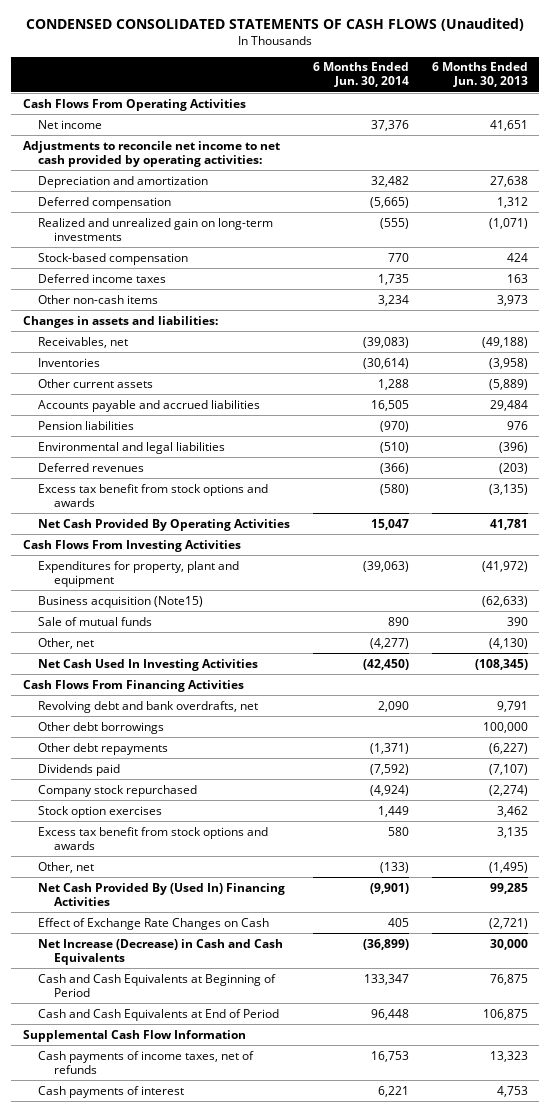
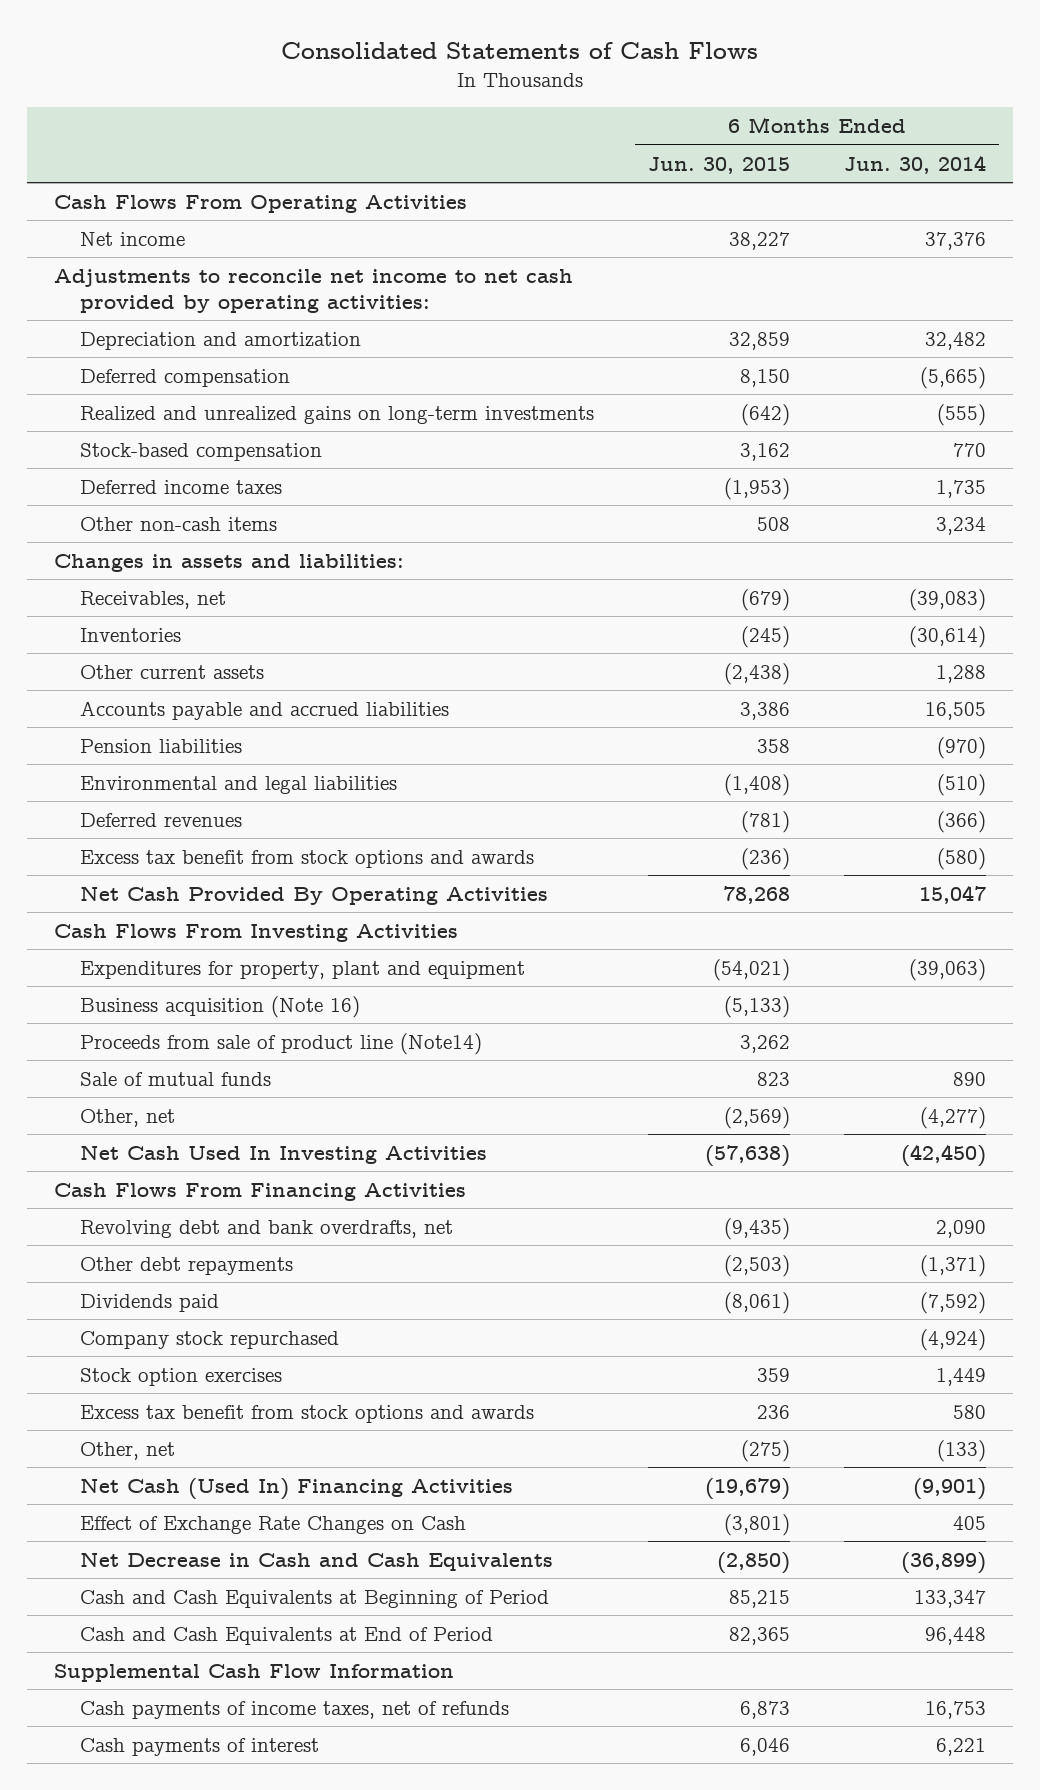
[26,18,525,32] CONDENSED CONSOLIDATED STATEMENTS OF CASH FLOWS (Unaudited) -> [281,42,759,60] Consolidated Statements of Cash Flows
[431,62,528,88] 6 Months Ended Jun. 30, 2013 -> none
none -> [648,156,791,174] Jun. 30, 2015
[38,217,274,241] Realized and unrealized gain on long-term investments -> [80,405,595,424] Realized and unrealized gains on long-term investments
[38,595,204,608] Business acquisition (Note15) -> none
none -> [80,995,361,1018] Business acquisition (Note 16)
none -> [80,1032,483,1055] Proceeds from sale of product line (Note14)
[38,721,165,734] Other debt borrowings -> none
[38,882,286,906] Net Cash Provided By (Used In) Financing Activities -> [80,1477,514,1500] Net Cash (Used In) Financing Activities
[38,938,284,965] Net Increase (Decrease) in Cash and Cash Equivalents -> [80,1551,554,1571] Net Decrease in Cash and Cash Equivalents

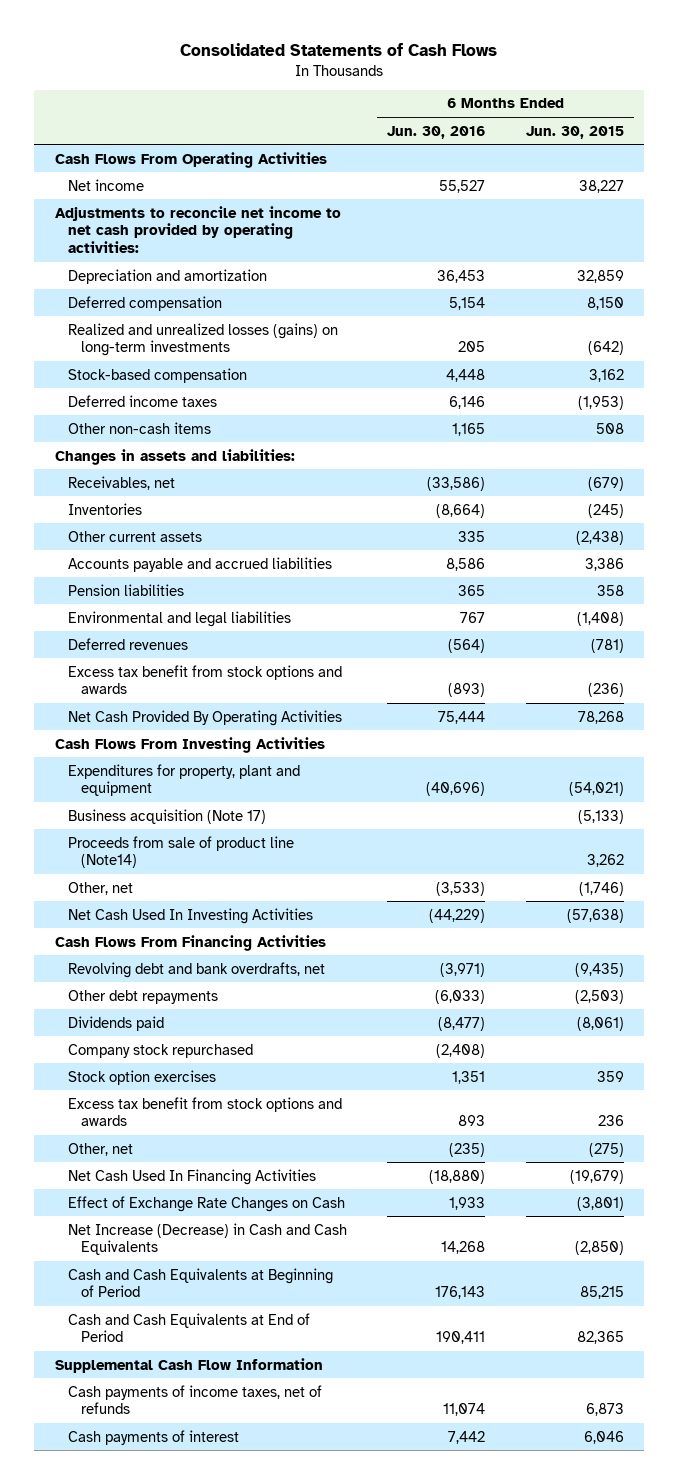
[843,154,986,174] Jun. 30, 2014 -> none
none -> [387,125,486,139] Jun. 30, 2016
[80,405,595,424] Realized and unrealized gains on long-term investments -> [67,322,338,357] Realized and unrealized losses (gains) on long-term investments
[80,995,361,1018] Business acquisition (Note 16) -> [67,808,266,824] Business acquisition (Note 17)
[80,1071,272,1086] Sale of mutual funds -> none
[724,1106,791,1129] (2,569) -> [578,881,624,896] (1,746)
[80,1477,514,1500] Net Cash (Used In) Financing Activities -> [67,1168,316,1185] Net Cash Used In Financing Activities
[80,1551,554,1571] Net Decrease in Cash and Cash Equivalents -> [67,1222,347,1256] Net Increase (Decrease) in Cash and Cash Equivalents

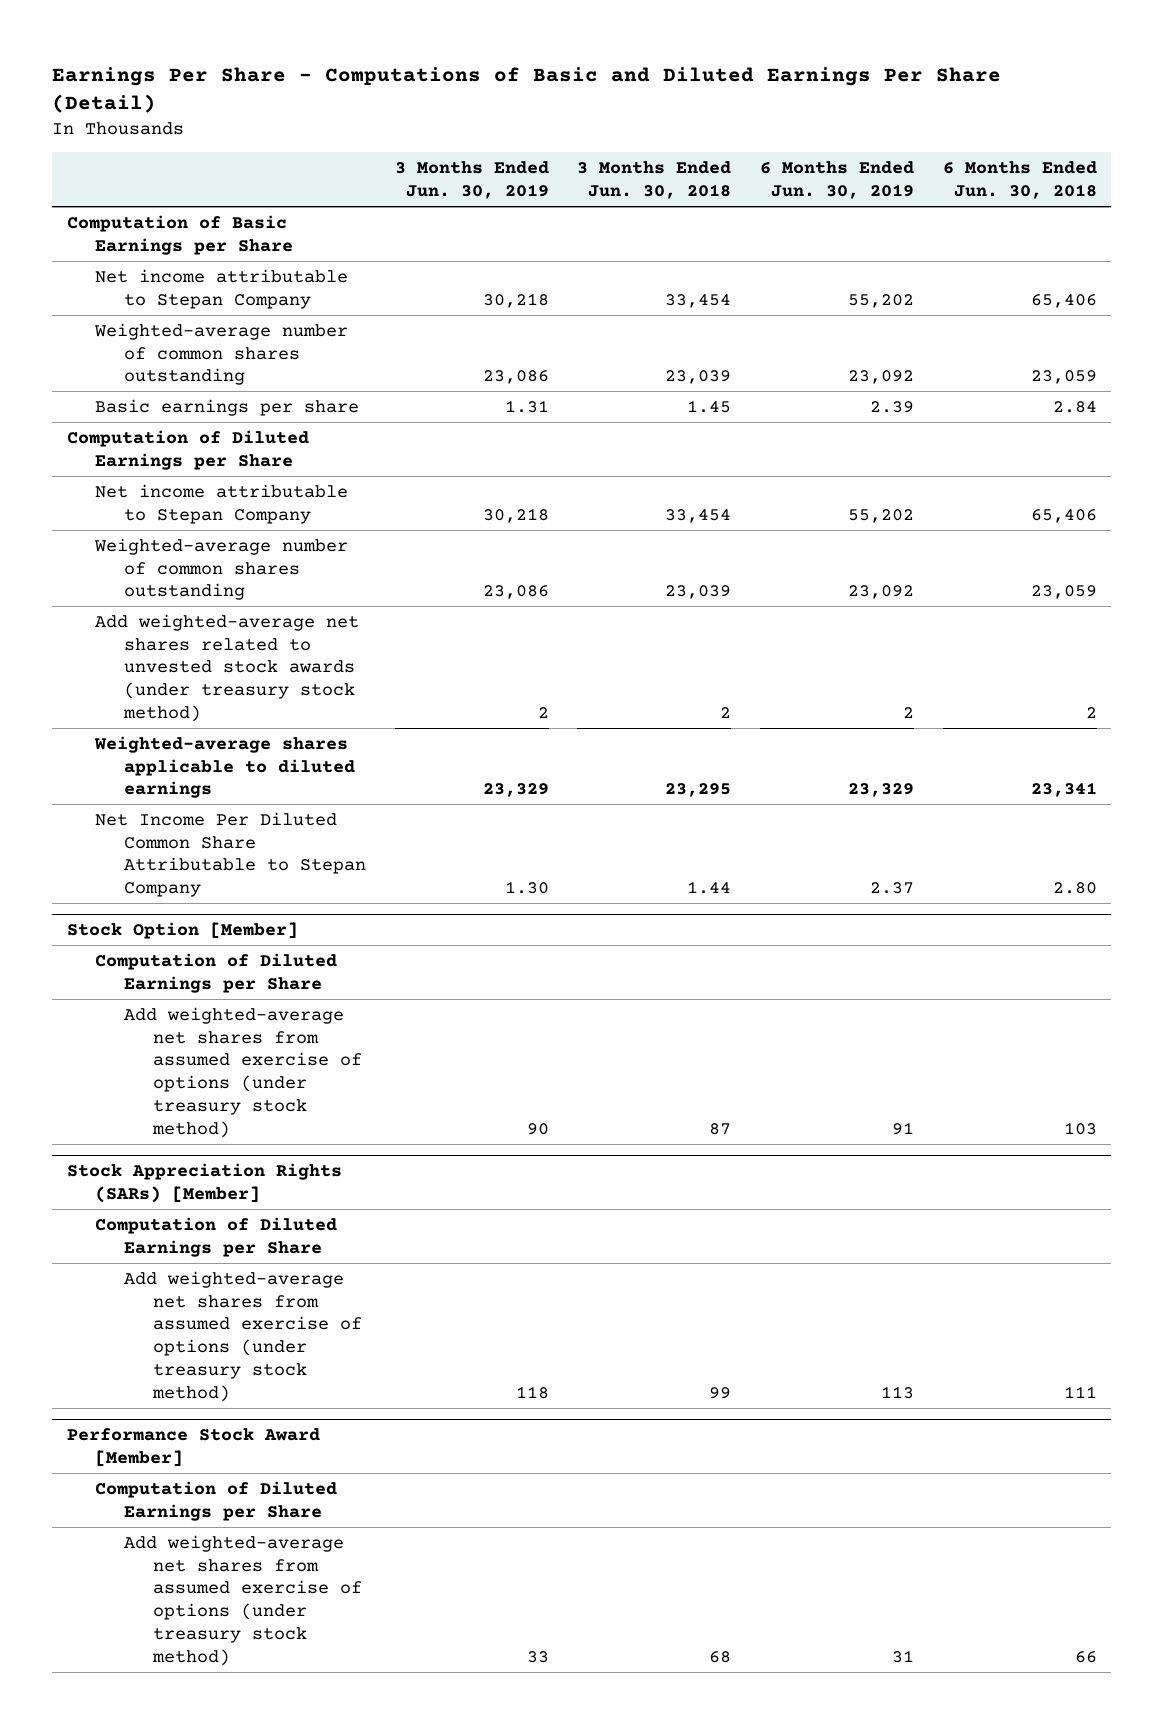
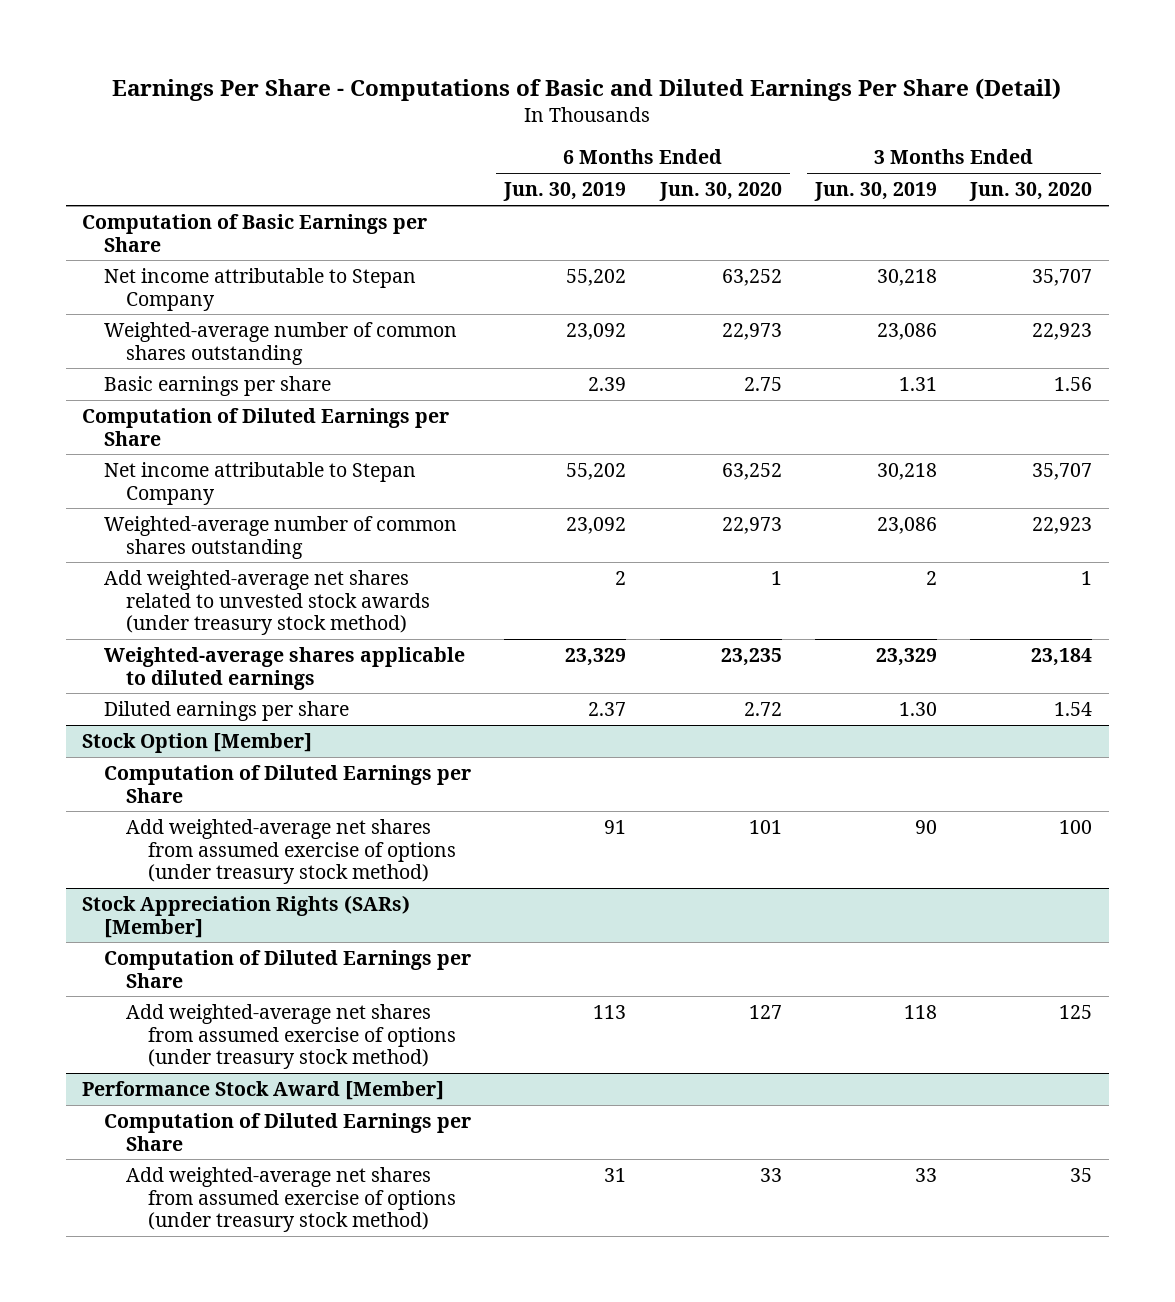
[577,161,732,200] 3 Months Ended Jun. 30, 2018 -> none
[942,161,1097,200] 6 Months Ended Jun. 30, 2018 -> none
none -> [658,182,782,202] Jun. 30, 2020
none -> [969,182,1093,202] Jun. 30, 2020
[95,811,366,898] Net Income Per Diluted Common Share Attributable to Stepan Company -> [104,700,350,721] Diluted earnings per share

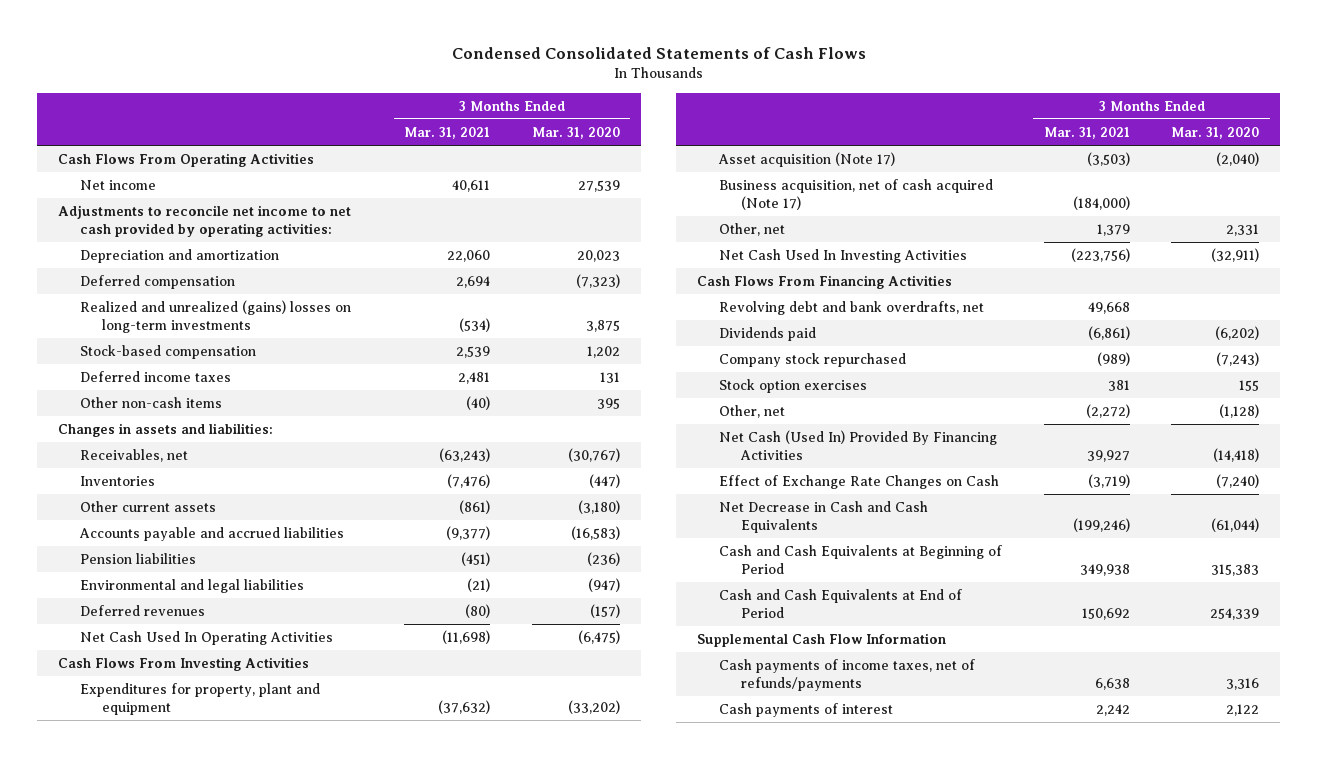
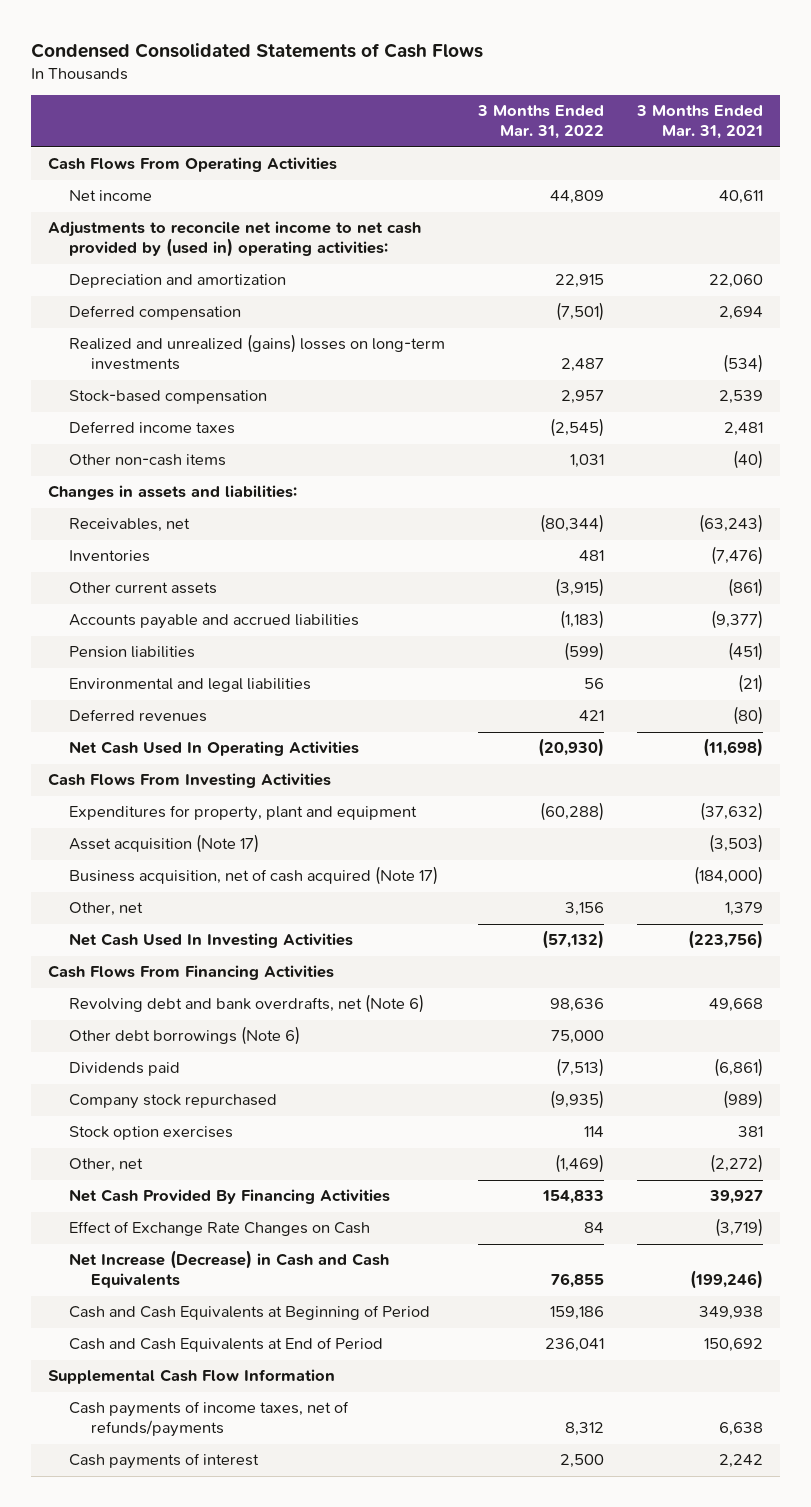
[532,126,621,139] Mar. 31, 2020 -> none
none -> [477,105,605,140] 3 Months Ended Mar. 31, 2022
[57,205,351,238] Adjustments to reconcile net income to net cash provided by operating activities: -> [47,221,421,258] Adjustments to reconcile net income to net cash provided by (used in) operating activities:
[719,301,985,316] Revolving debt and bank overdrafts, net -> [69,994,425,1014] Revolving debt and bank overdrafts, net (Note 6)
none -> [69,1026,301,1046] Other debt borrowings (Note 6)
[719,430,998,461] Net Cash (Used In) Provided By Financing Activities -> [69,1189,391,1205] Net Cash Provided By Financing Activities
[719,501,929,534] Net Decrease in Cash and Cash Equivalents -> [69,1250,390,1289] Net Increase (Decrease) in Cash and Cash Equivalents

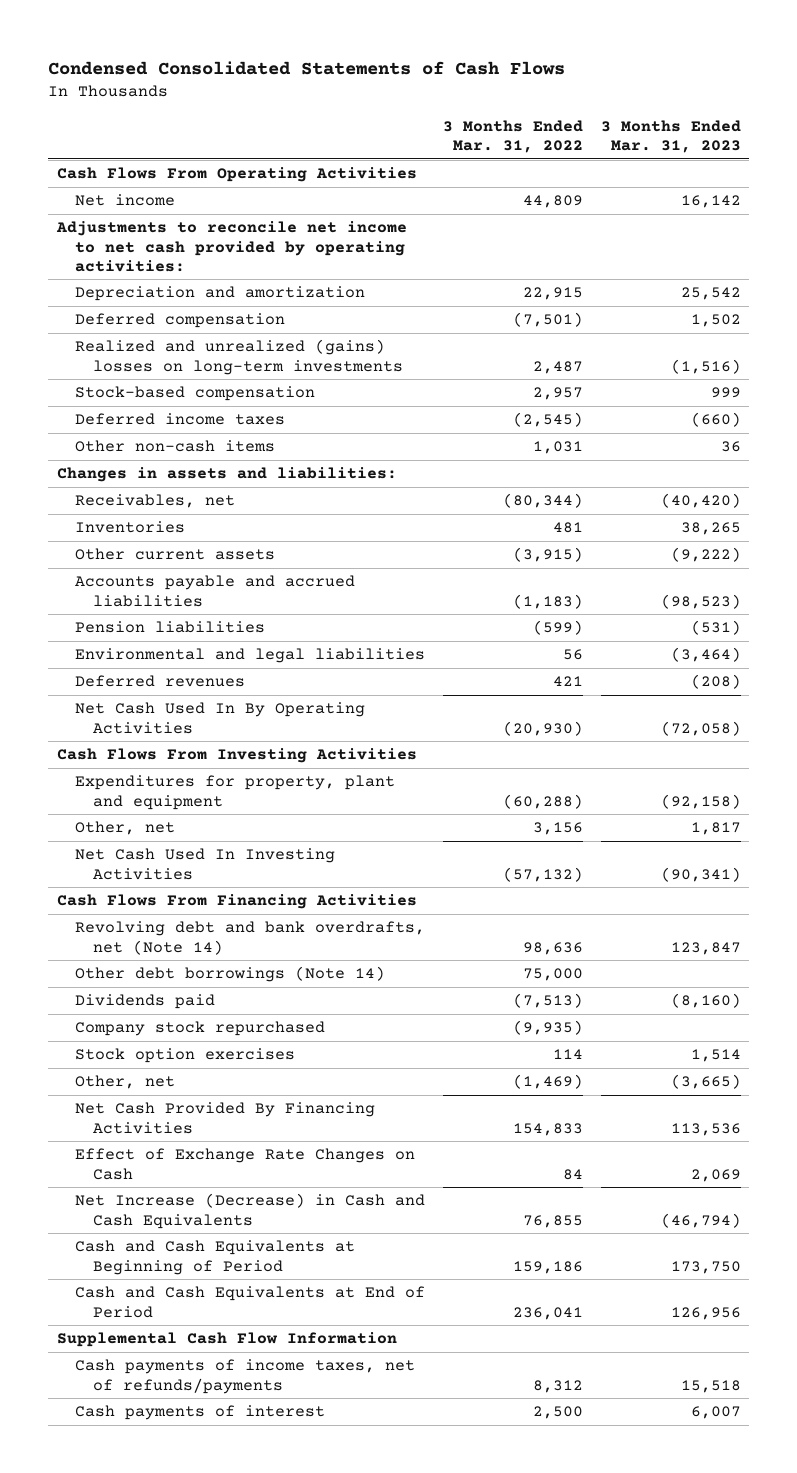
[636,105,764,140] 3 Months Ended Mar. 31, 2021 -> none
none -> [600,120,741,154] 3 Months Ended Mar. 31, 2023
[47,221,421,258] Adjustments to reconcile net income to net cash provided by (used in) operating activities: -> [55,221,407,272] Adjustments to reconcile net income to net cash provided by operating activities:
[69,741,360,757] Net Cash Used In Operating Activities -> [74,702,365,734] Net Cash Used In By Operating Activities
[69,834,260,854] Asset acquisition (Note 17) -> none
[69,866,439,886] Business acquisition, net of cash acquired (Note 17) -> none
[69,994,425,1014] Revolving debt and bank overdrafts, net (Note 6) -> [74,921,425,955] Revolving debt and bank overdrafts, net (Note 14)
[69,1026,301,1046] Other debt borrowings (Note 6) -> [74,966,385,983] Other debt borrowings (Note 14)

